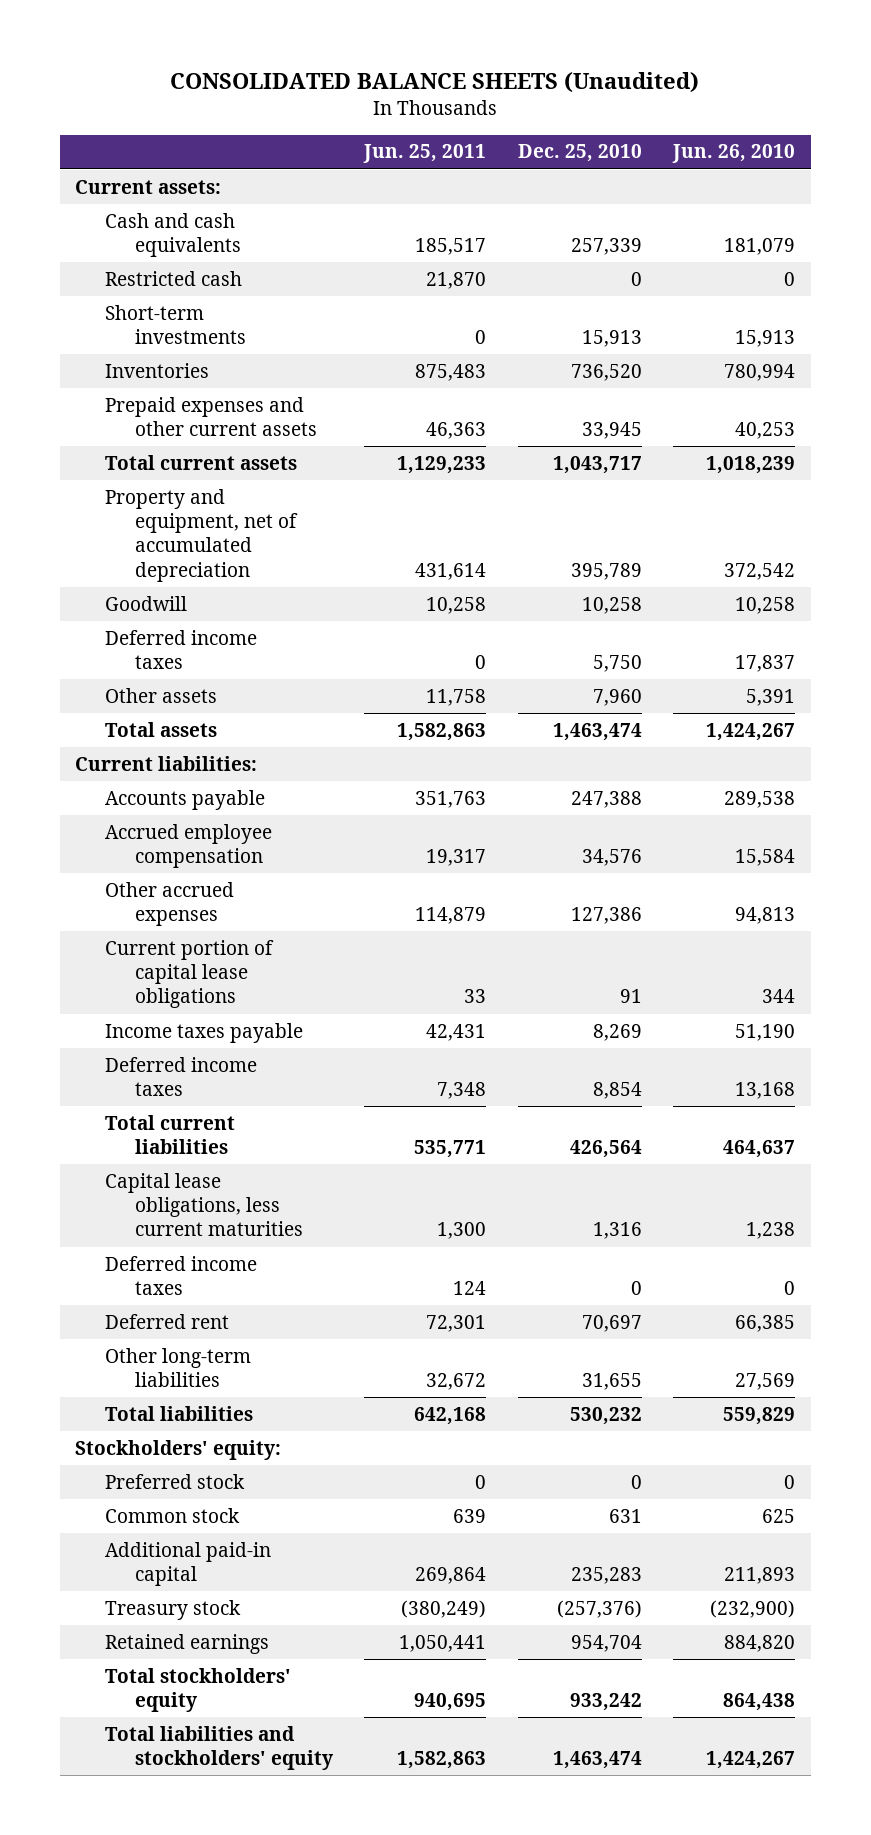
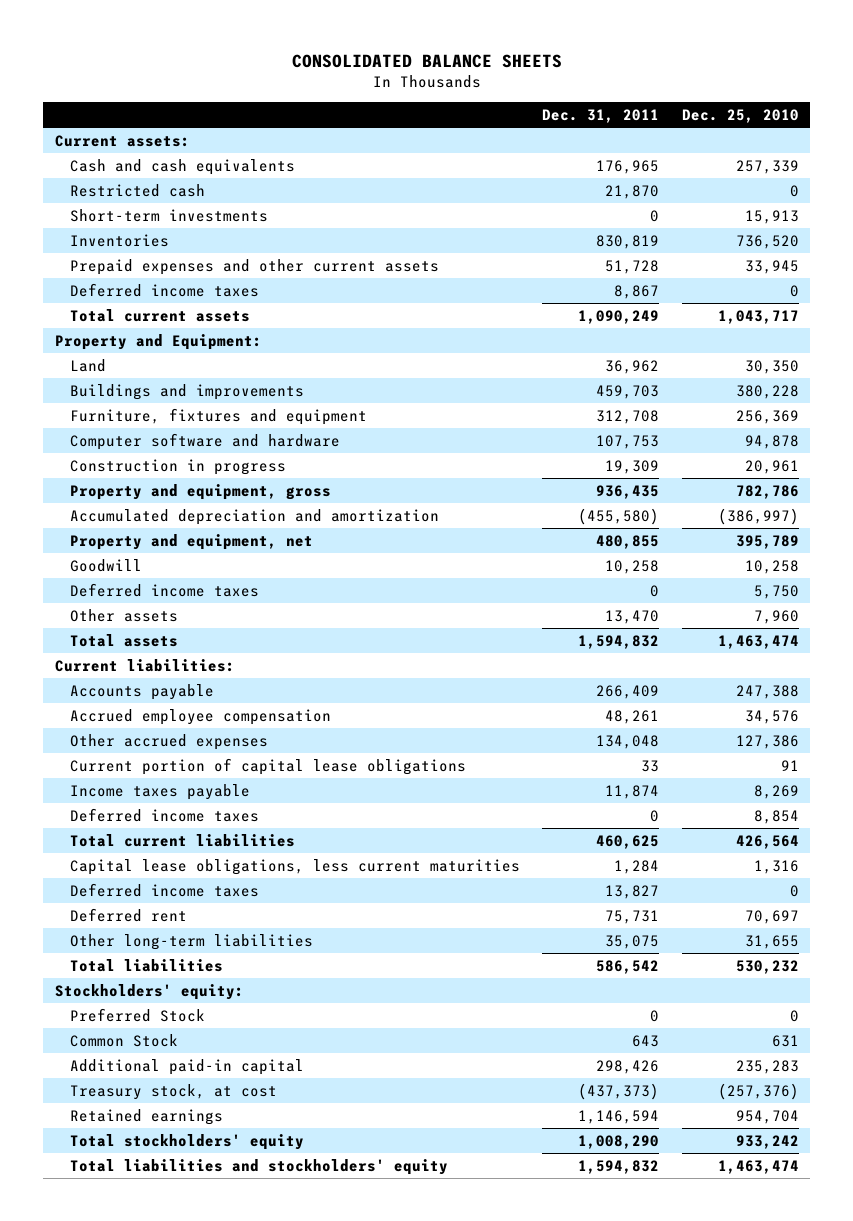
[170,72,700,94] CONSOLIDATED BALANCE SHEETS (Unaudited) -> [291,53,562,68] CONSOLIDATED BALANCE SHEETS
[363,144,487,164] Jun. 25, 2011 -> none
[672,144,796,164] Jun. 26, 2010 -> none
none -> [542,109,660,124] Dec. 31, 2011
none -> [69,282,259,297] Deferred income taxes
none -> [54,333,262,350] Property and Equipment:
none -> [69,358,106,372] Land
none -> [69,383,304,400] Buildings and improvements
none -> [69,407,367,425] Furniture, fixtures and equipment
none -> [69,432,340,450] Computer software and hardware
none -> [69,458,286,475] Construction in progress
none -> [69,483,331,500] Property and equipment, gross
none -> [69,508,439,525] Accumulated depreciation and amortization
[105,488,298,582] Property and equipment, net of accumulated depreciation -> [69,533,313,550] Property and equipment, net
[105,1473,246,1489] Preferred stock -> [69,1007,205,1022] Preferred Stock
[105,1507,241,1523] Common stock -> [69,1033,178,1047] Common Stock
[105,1599,242,1620] Treasury stock -> [69,1083,277,1100] Treasury stock, at cost

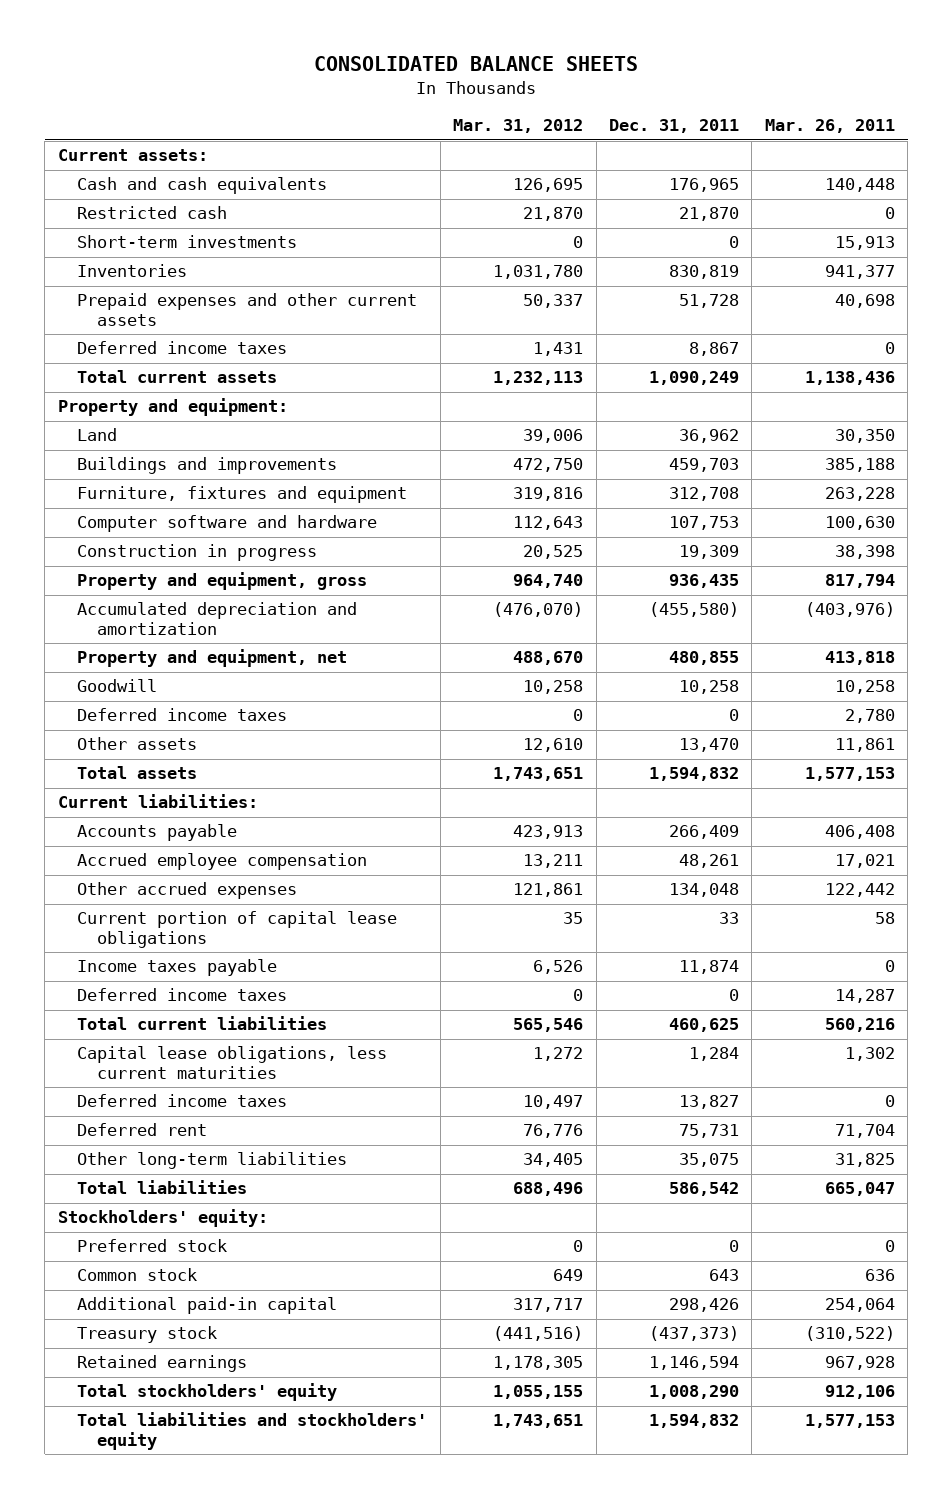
[681,109,799,124] Dec. 25, 2010 -> none
none -> [453,119,584,134] Mar. 31, 2012
none -> [764,119,895,134] Mar. 26, 2011
[54,333,262,350] Property and Equipment: -> [57,398,288,417] Property and equipment:
[69,1007,205,1022] Preferred Stock -> [77,1239,228,1253] Preferred stock
[69,1033,178,1047] Common Stock -> [77,1268,198,1282] Common stock
[69,1083,277,1100] Treasury stock, at cost -> [77,1326,218,1344] Treasury stock

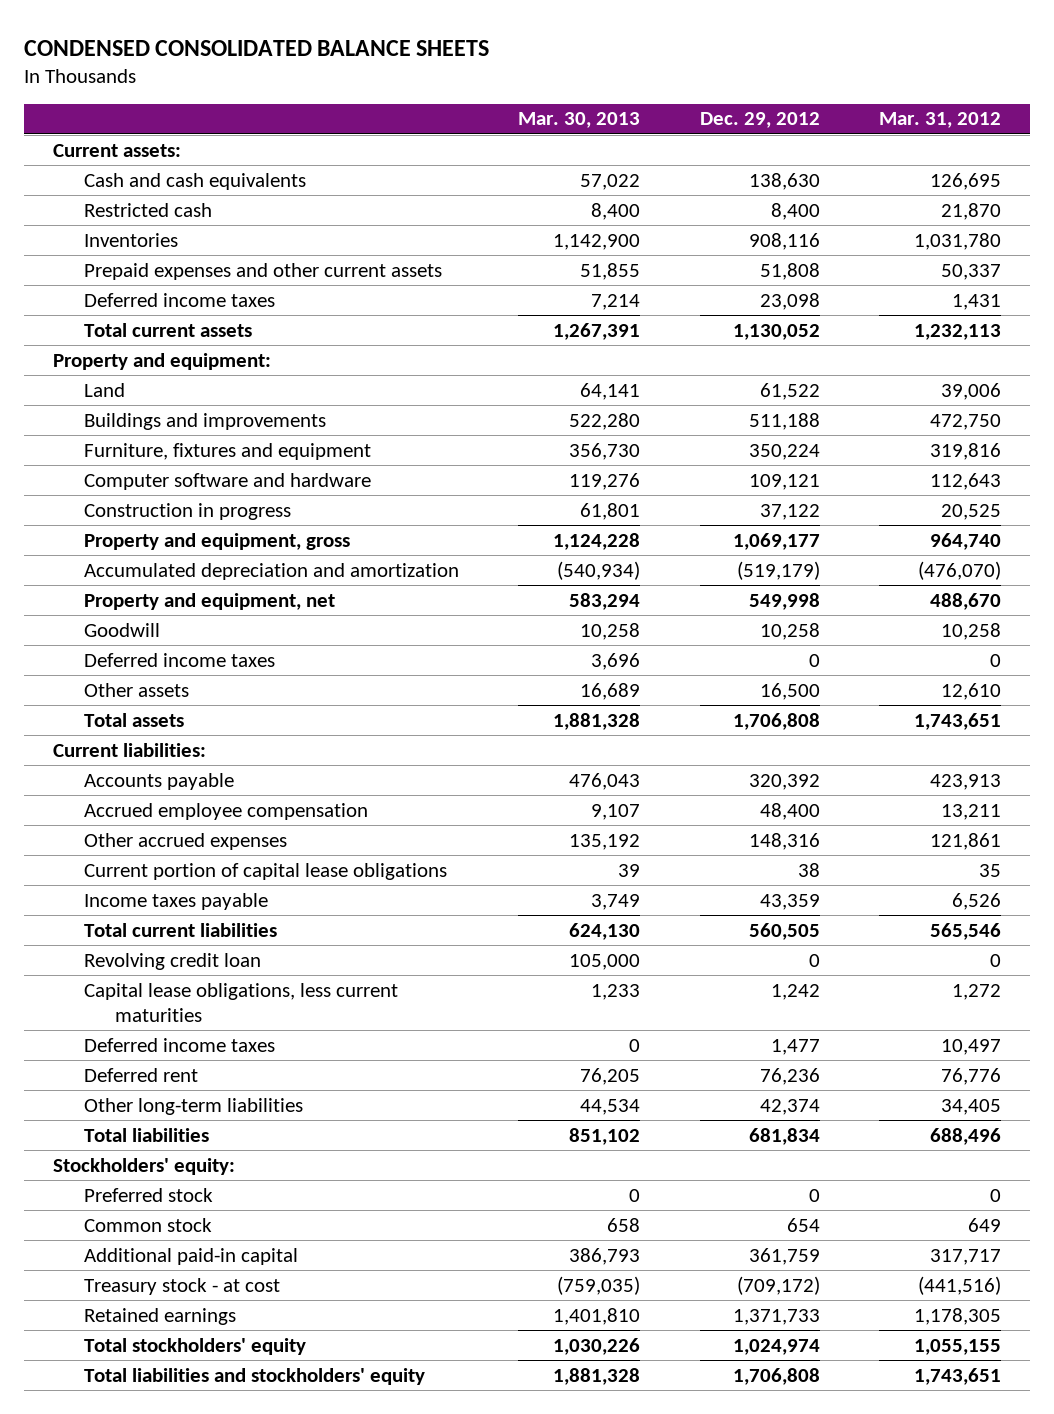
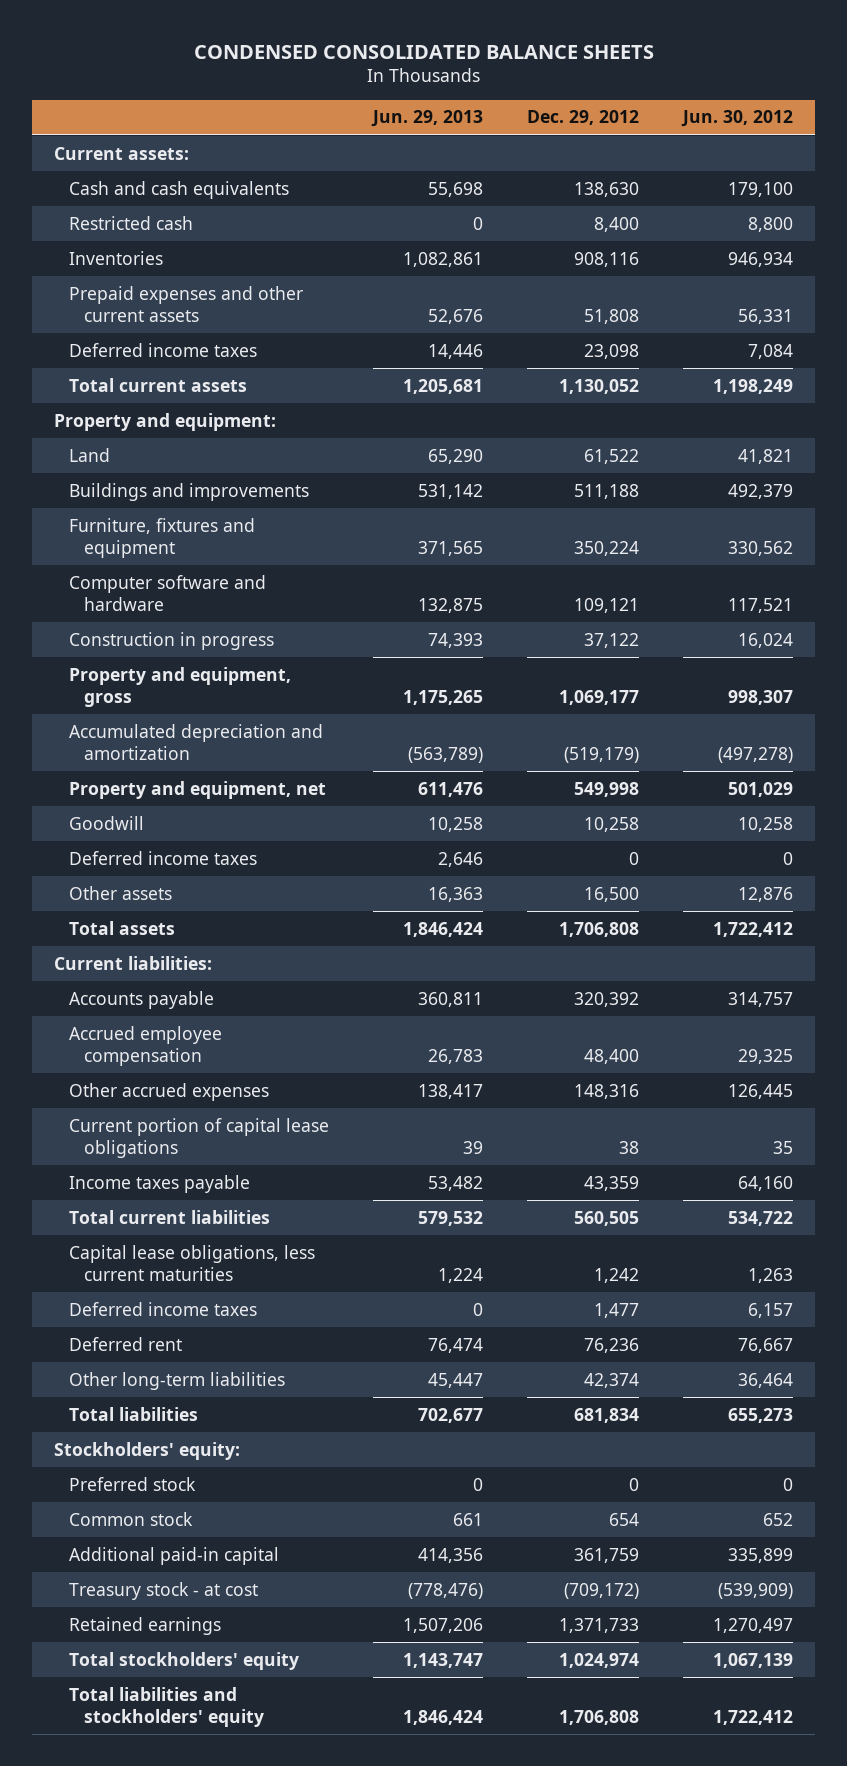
[518,112,641,129] Mar. 30, 2013 -> none
[878,112,1001,129] Mar. 31, 2012 -> none
none -> [371,110,484,128] Jun. 29, 2013
none -> [681,110,794,128] Jun. 30, 2012
[84,952,262,970] Revolving credit loan -> none

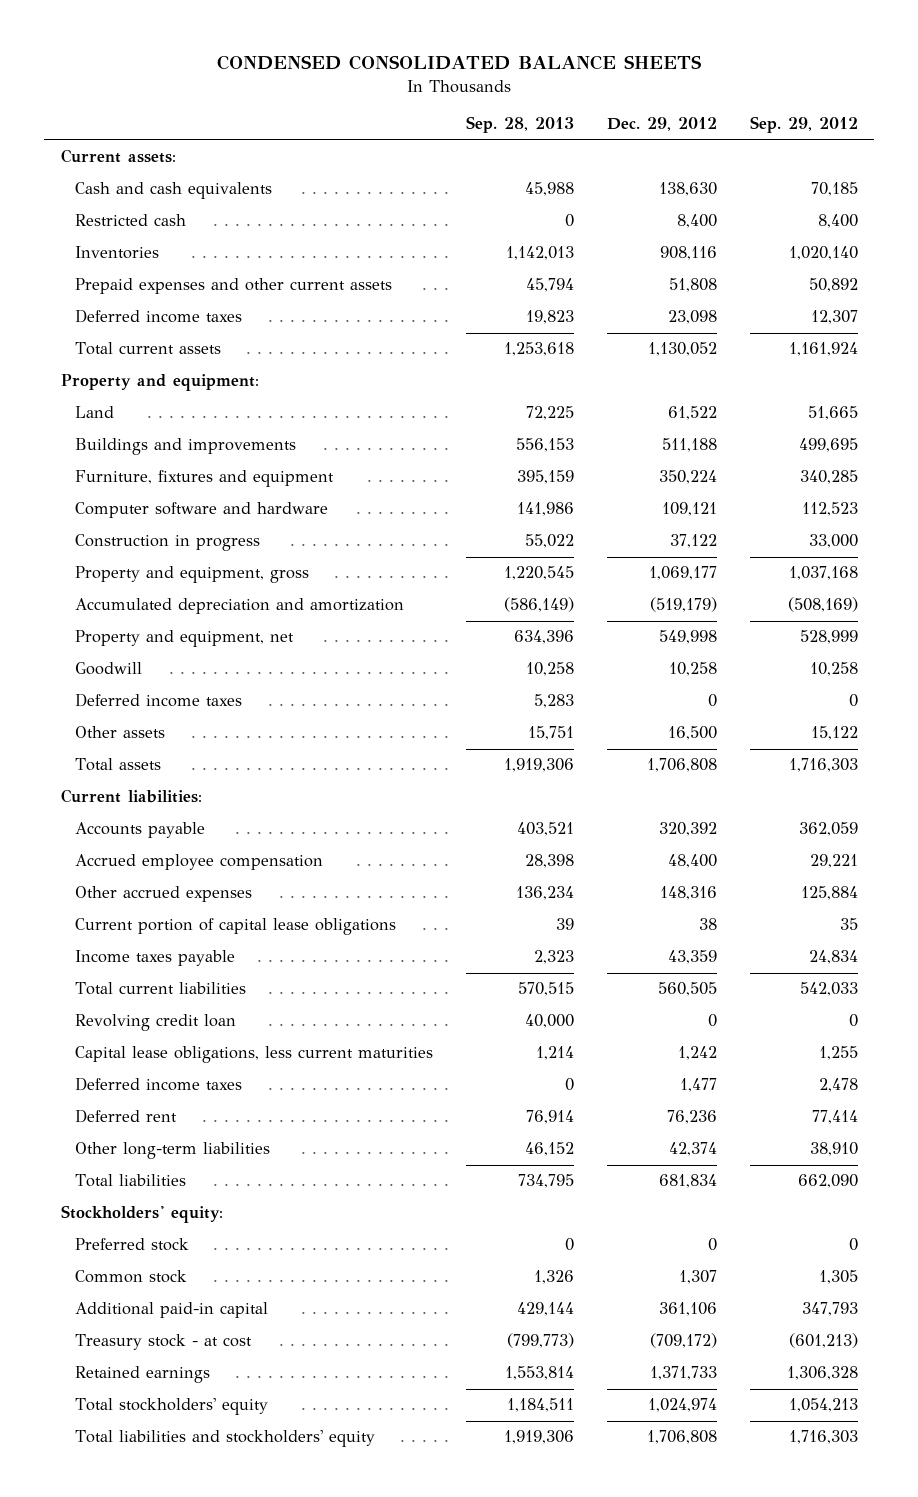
[371,110,484,128] Jun. 29, 2013 -> none
[681,110,794,128] Jun. 30, 2012 -> none
none -> [465,116,574,134] Sep. 28, 2013
none -> [749,116,858,134] Sep. 29, 2012
none -> [74,1014,236,1032] Revolving credit loan
[609,1512,640,1526] 654 -> [678,1270,717,1285] 1,307
[574,1547,640,1563] 361,759 -> [658,1302,717,1317] 361,106

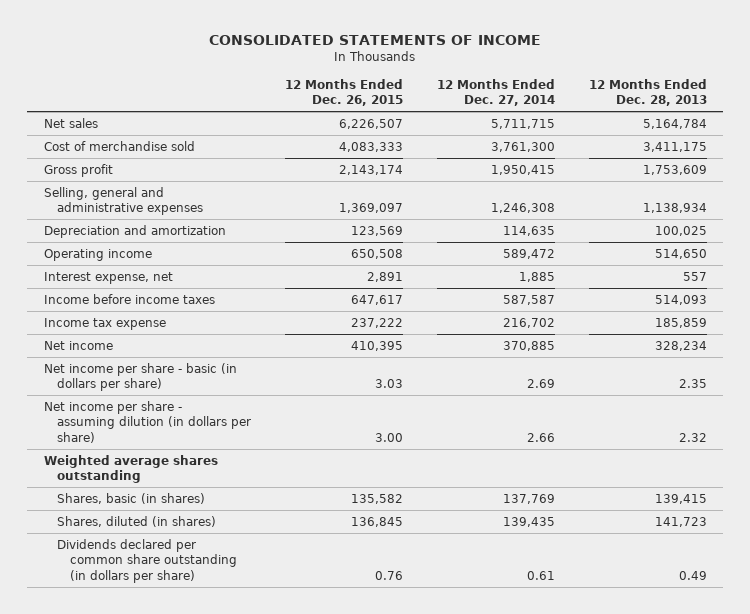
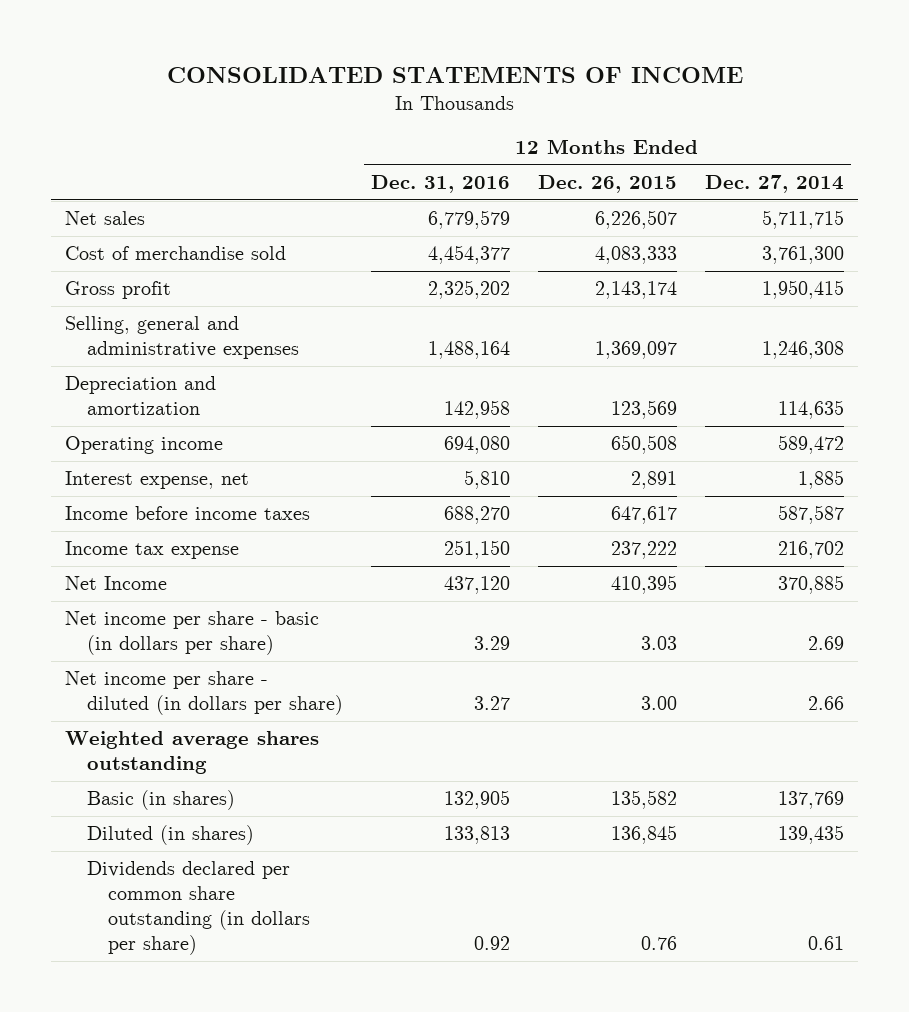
[588,78,707,107] 12 Months Ended Dec. 28, 2013 -> none
none -> [370,175,510,194] Dec. 31, 2016
[43,340,113,350] Net income -> [65,576,168,591] Net Income
[43,400,251,443] Net income per share - assuming dilution (in dollars per share) -> [65,671,343,716] Net income per share - diluted (in dollars per share)
[56,492,205,504] Shares, basic (in shares) -> [86,790,235,811] Basic (in shares)
[56,515,216,527] Shares, diluted (in shares) -> [86,825,254,846] Diluted (in shares)

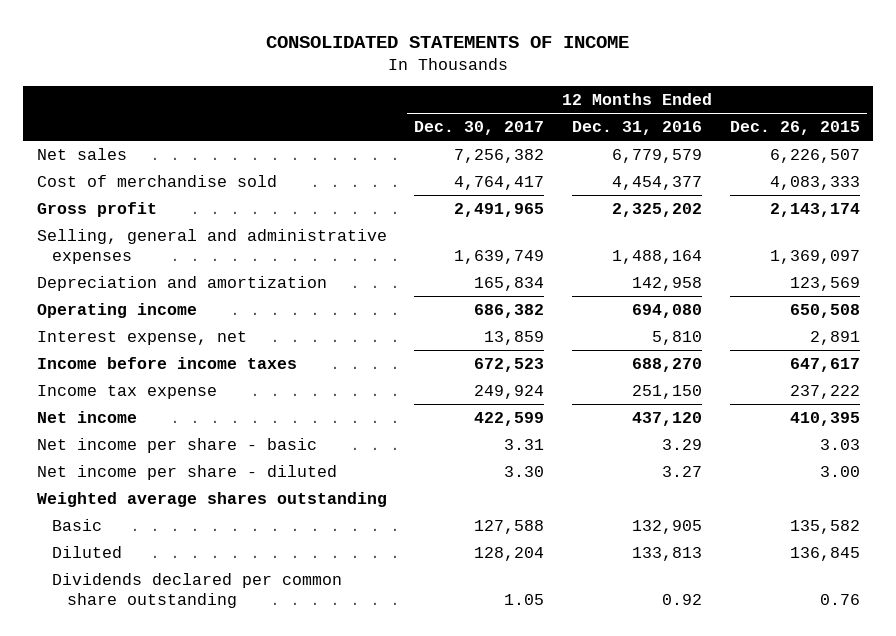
[704,175,844,194] Dec. 27, 2014 -> none
none -> [414,121,545,136] Dec. 30, 2017
[65,576,168,591] Net Income -> [36,410,137,423] Net income
[65,611,320,656] Net income per share - basic (in dollars per share) -> [36,437,317,453] Net income per share - basic
[65,671,343,716] Net income per share - diluted (in dollars per share) -> [36,464,337,480] Net income per share - diluted
[86,790,235,811] Basic (in shares) -> [51,518,102,531] Basic
[86,825,254,846] Diluted (in shares) -> [51,545,122,558] Diluted
[86,861,311,956] Dividends declared per common share outstanding (in dollars per share) -> [51,572,342,609] Dividends declared per common share outstanding

